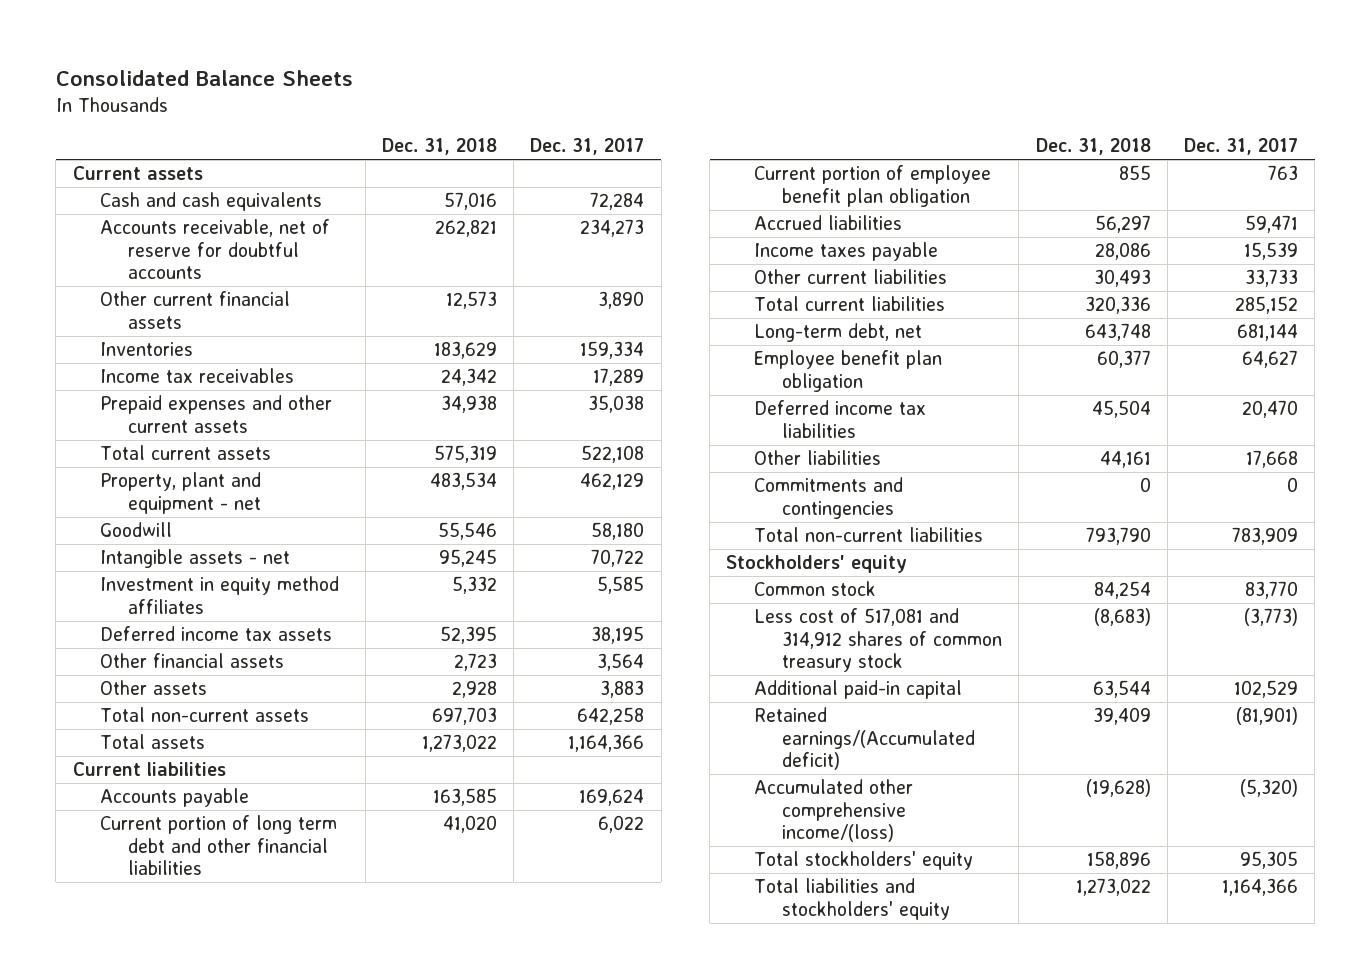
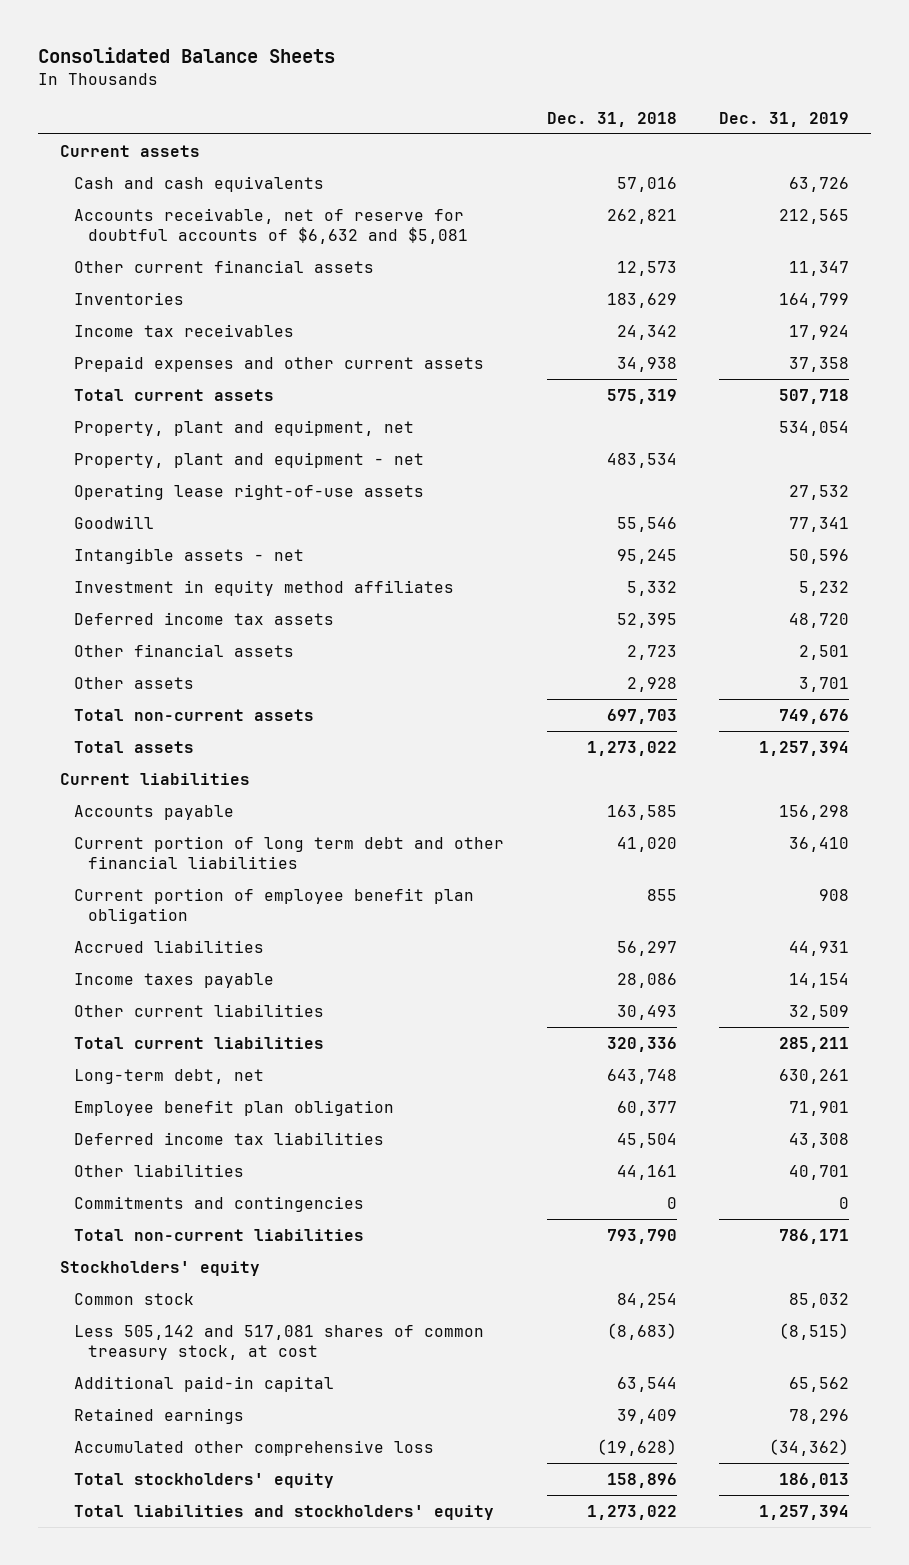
[530,137,645,155] Dec. 31, 2017 -> none
none -> [719,111,850,127] Dec. 31, 2019
[100,219,331,280] Accounts receivable, net of reserve for doubtful accounts -> [73,208,469,245] Accounts receivable, net of reserve for doubtful accounts of $6,632 and $5,081
none -> [73,420,414,437] Property, plant and equipment, net
none -> [73,484,424,501] Operating lease right-of-use assets
[754,608,1003,673] Less cost of 517,081 and 314,912 shares of common treasury stock -> [73,1325,484,1361] Less 505,142 and 517,081 shares of common treasury stock, at cost
[754,707,976,771] Retained earnings/(Accumulated deficit) -> [73,1408,244,1425] Retained earnings
[754,779,914,843] Accumulated other comprehensive income/(loss) -> [73,1440,434,1457] Accumulated other comprehensive loss

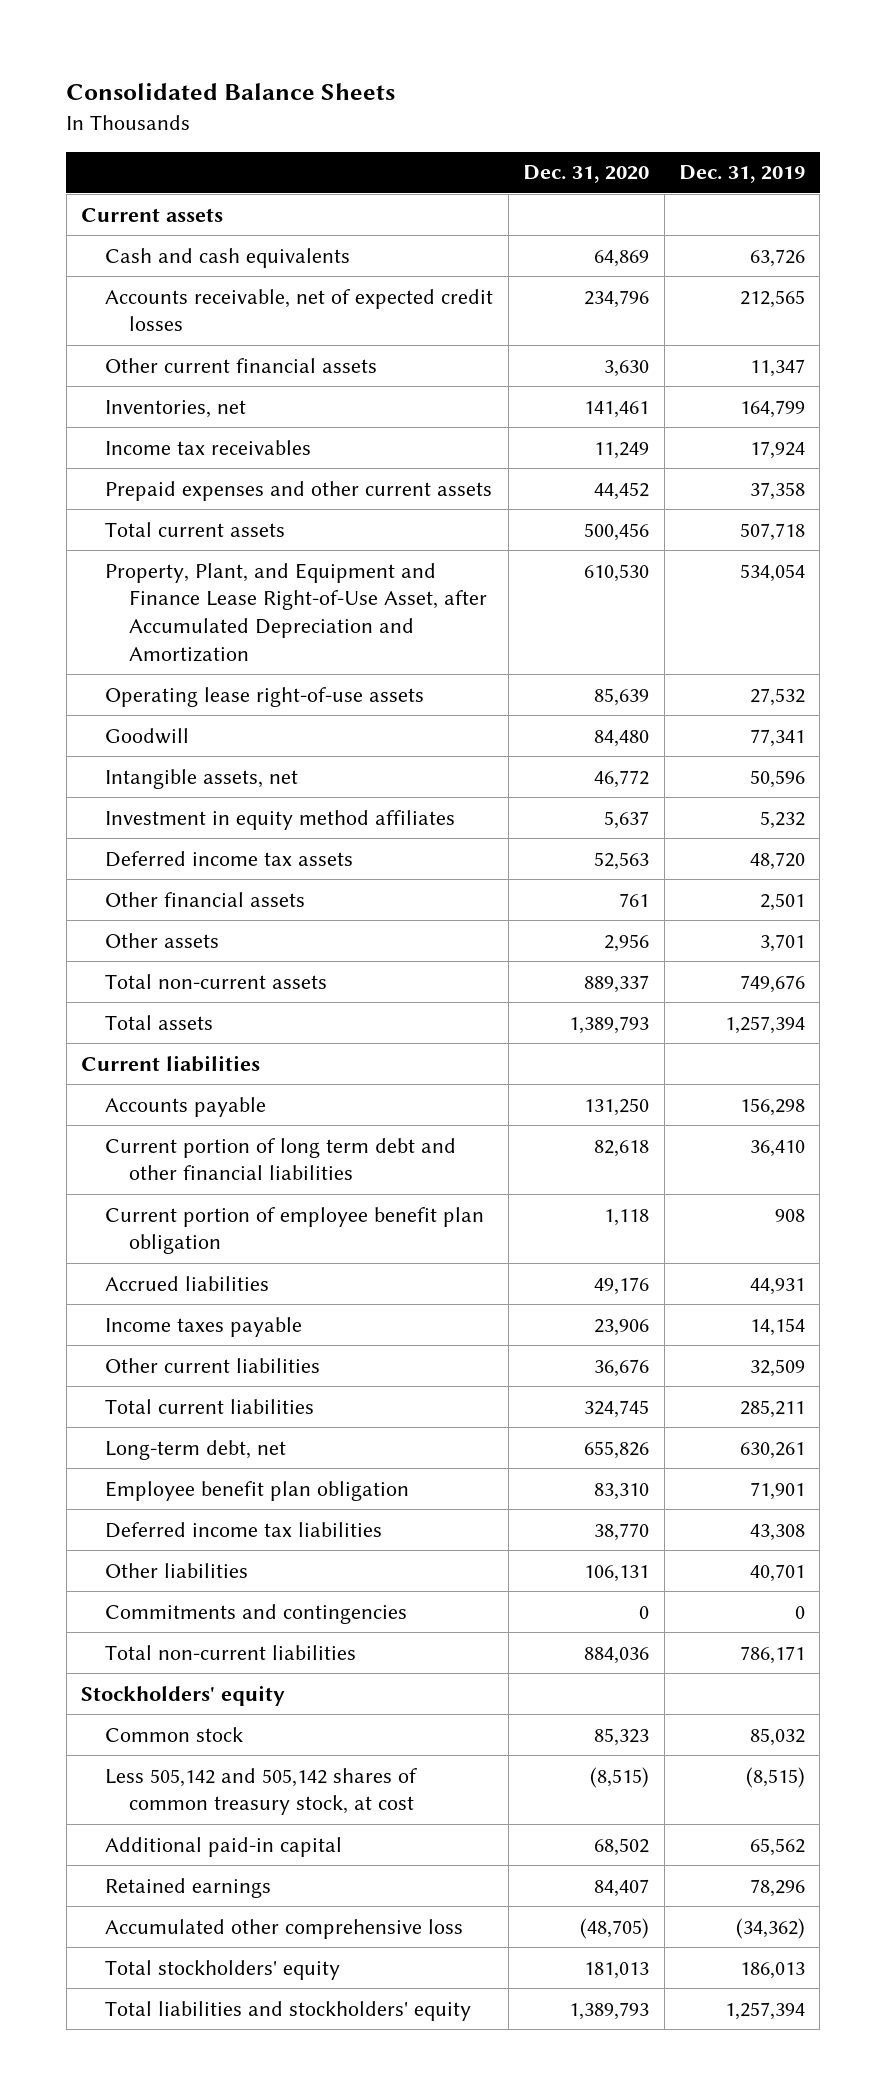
[546,111,677,127] Dec. 31, 2018 -> none
none -> [523,165,650,184] Dec. 31, 2020
[73,208,469,245] Accounts receivable, net of reserve for doubtful accounts of $6,632 and $5,081 -> [105,288,494,332] Accounts receivable, net of expected credit losses
[73,292,184,306] Inventories -> [105,399,247,418] Inventories, net
[73,452,424,469] Property, plant and equipment - net -> none
[73,420,414,437] Property, plant and equipment, net -> [105,562,488,662] Property, Plant, and Equipment and Finance Lease Right-of-Use Asset, after Accumulated Depreciation and Amortization
[73,548,304,565] Intangible assets - net -> [105,768,299,789] Intangible assets, net
[73,1325,484,1361] Less 505,142 and 517,081 shares of common treasury stock, at cost -> [105,1767,418,1816] Less 505,142 and 505,142 shares of common treasury stock, at cost

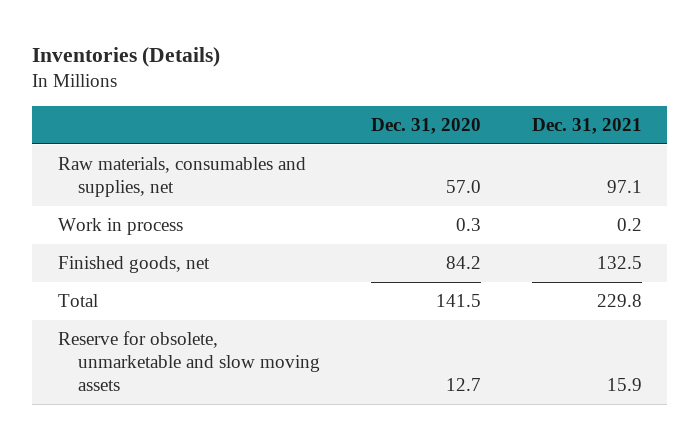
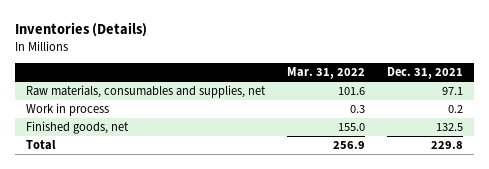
[370,117,481,134] Dec. 31, 2020 -> none
none -> [287,67,366,80] Mar. 31, 2022
[57,330,321,392] Reserve for obsolete, unmarketable and slow moving assets -> none

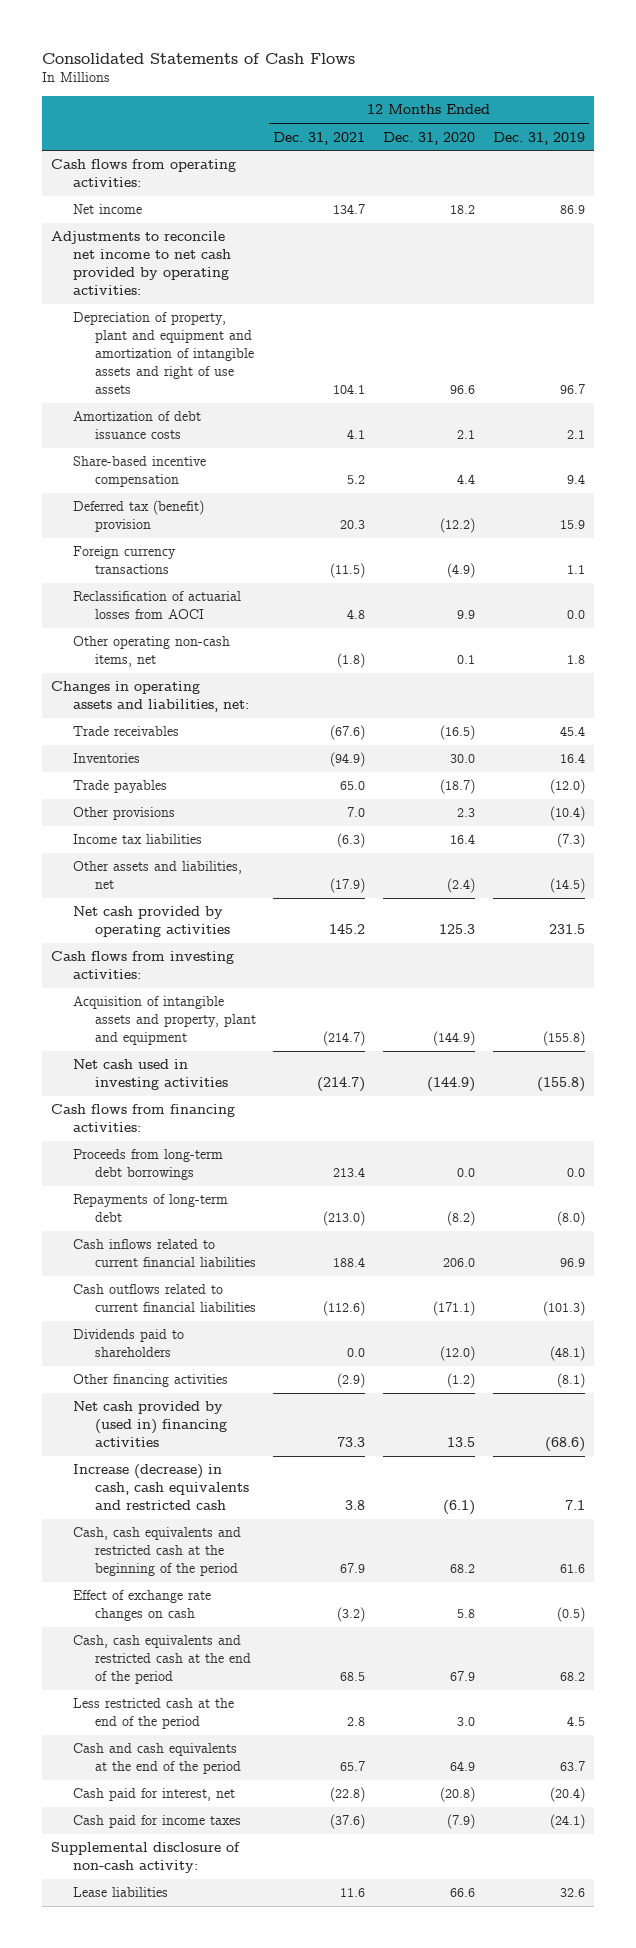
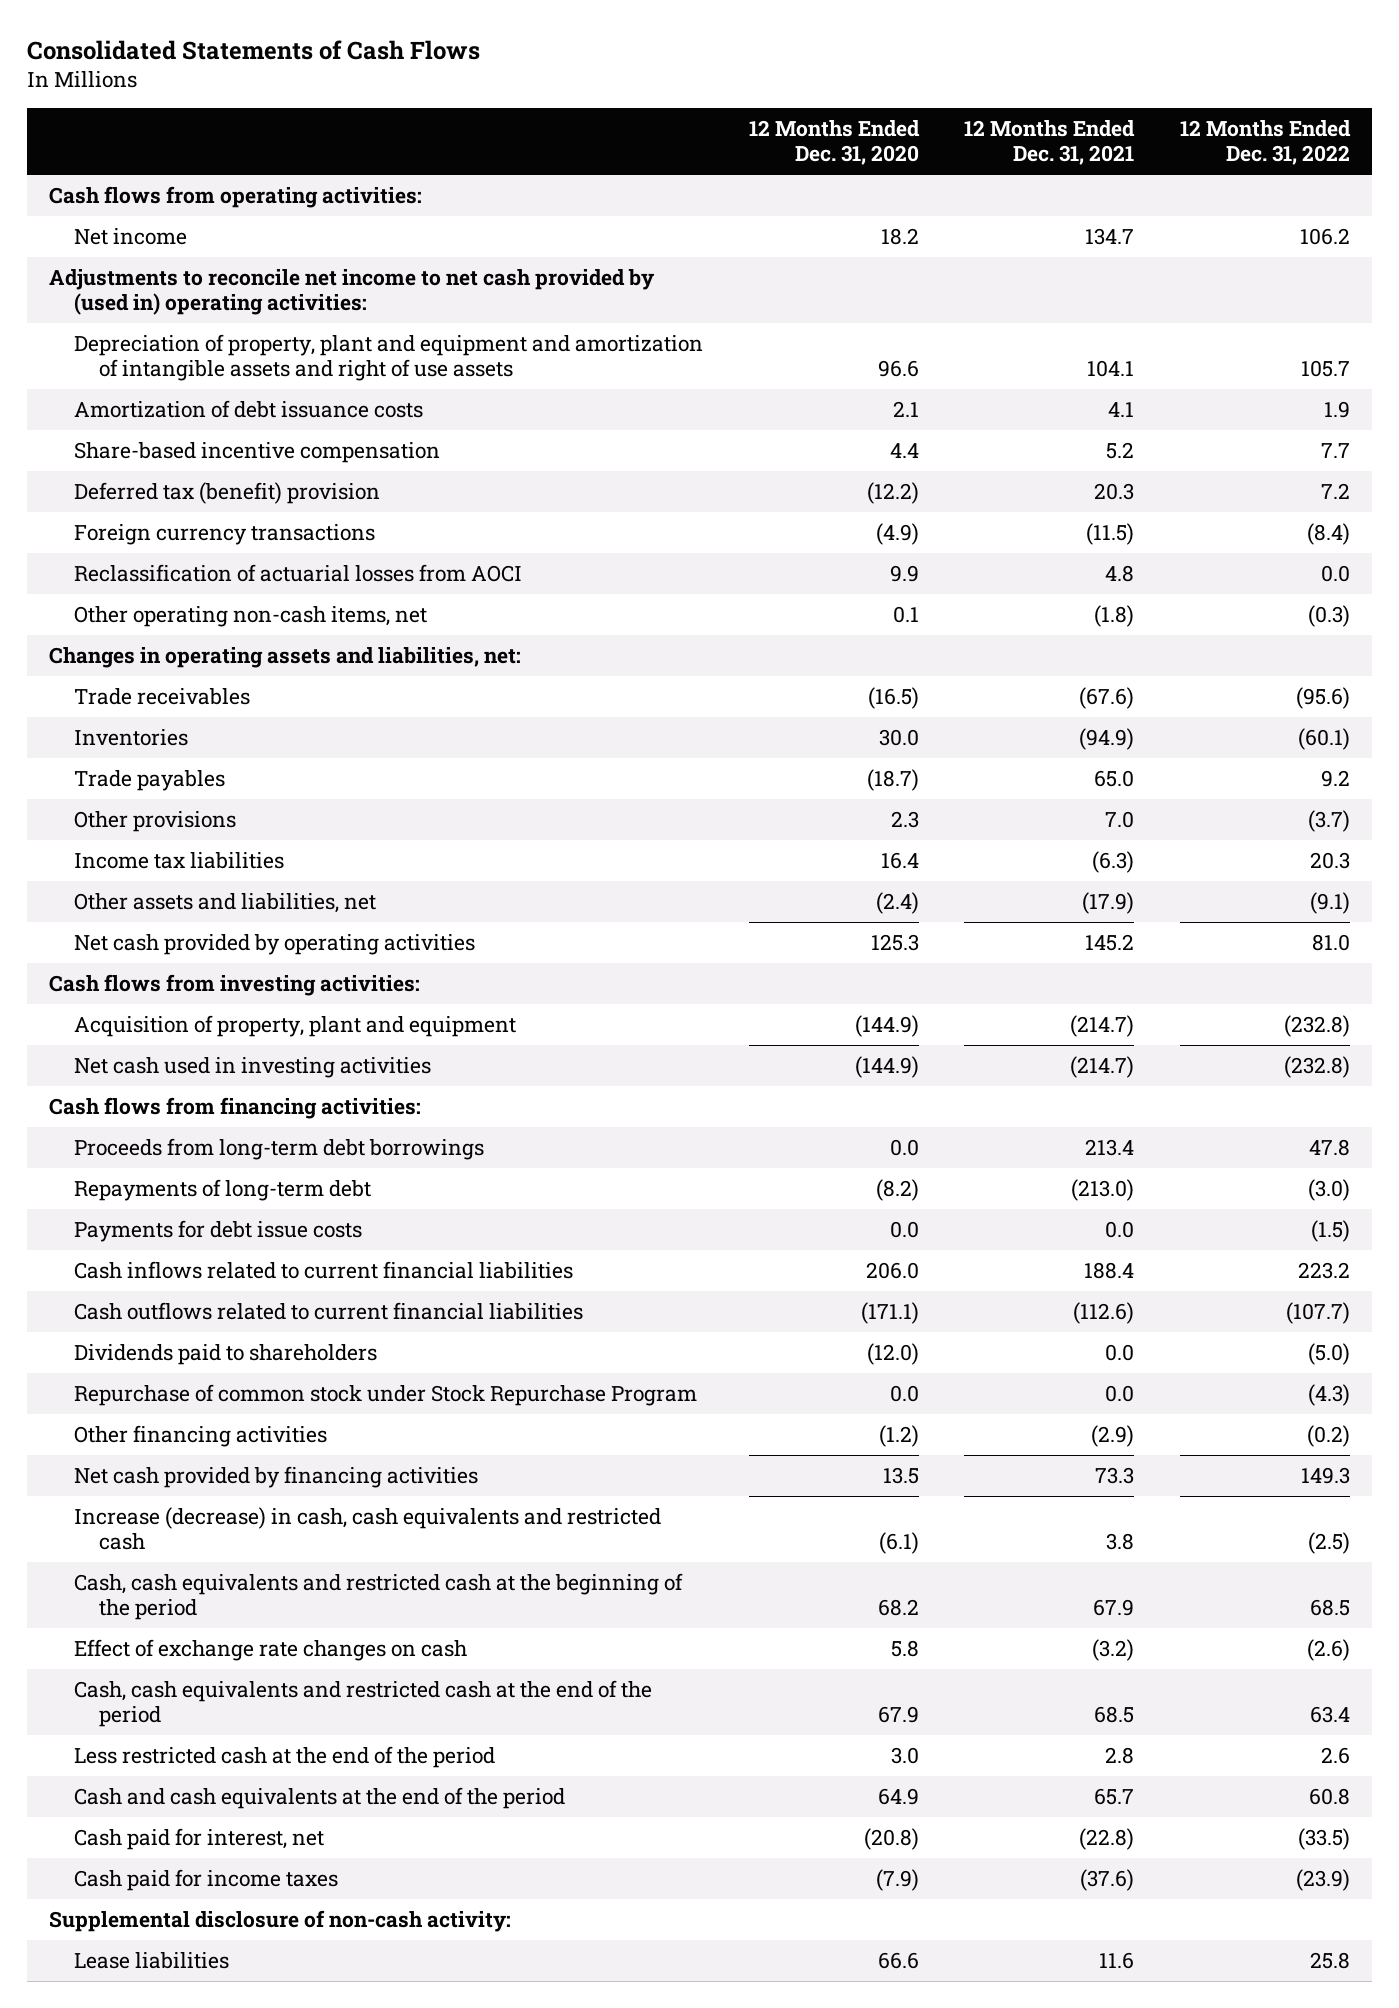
[492,131,585,145] Dec. 31, 2019 -> none
none -> [1179,119,1351,166] 12 Months Ended Dec. 31, 2022
[51,231,231,295] Adjustments to reconcile net income to net cash provided by operating activities: -> [49,269,656,316] Adjustments to reconcile net income to net cash provided by (used in) operating activities:
[72,996,256,1046] Acquisition of intangible assets and property, plant and equipment -> [74,1015,517,1038] Acquisition of property, plant and equipment
none -> [74,1220,363,1243] Payments for debt issue costs
none -> [74,1384,698,1407] Repurchase of common stock under Stock Repurchase Program
[72,1401,227,1448] Net cash provided by (used in) financing activities -> [74,1466,479,1489] Net cash provided by financing activities

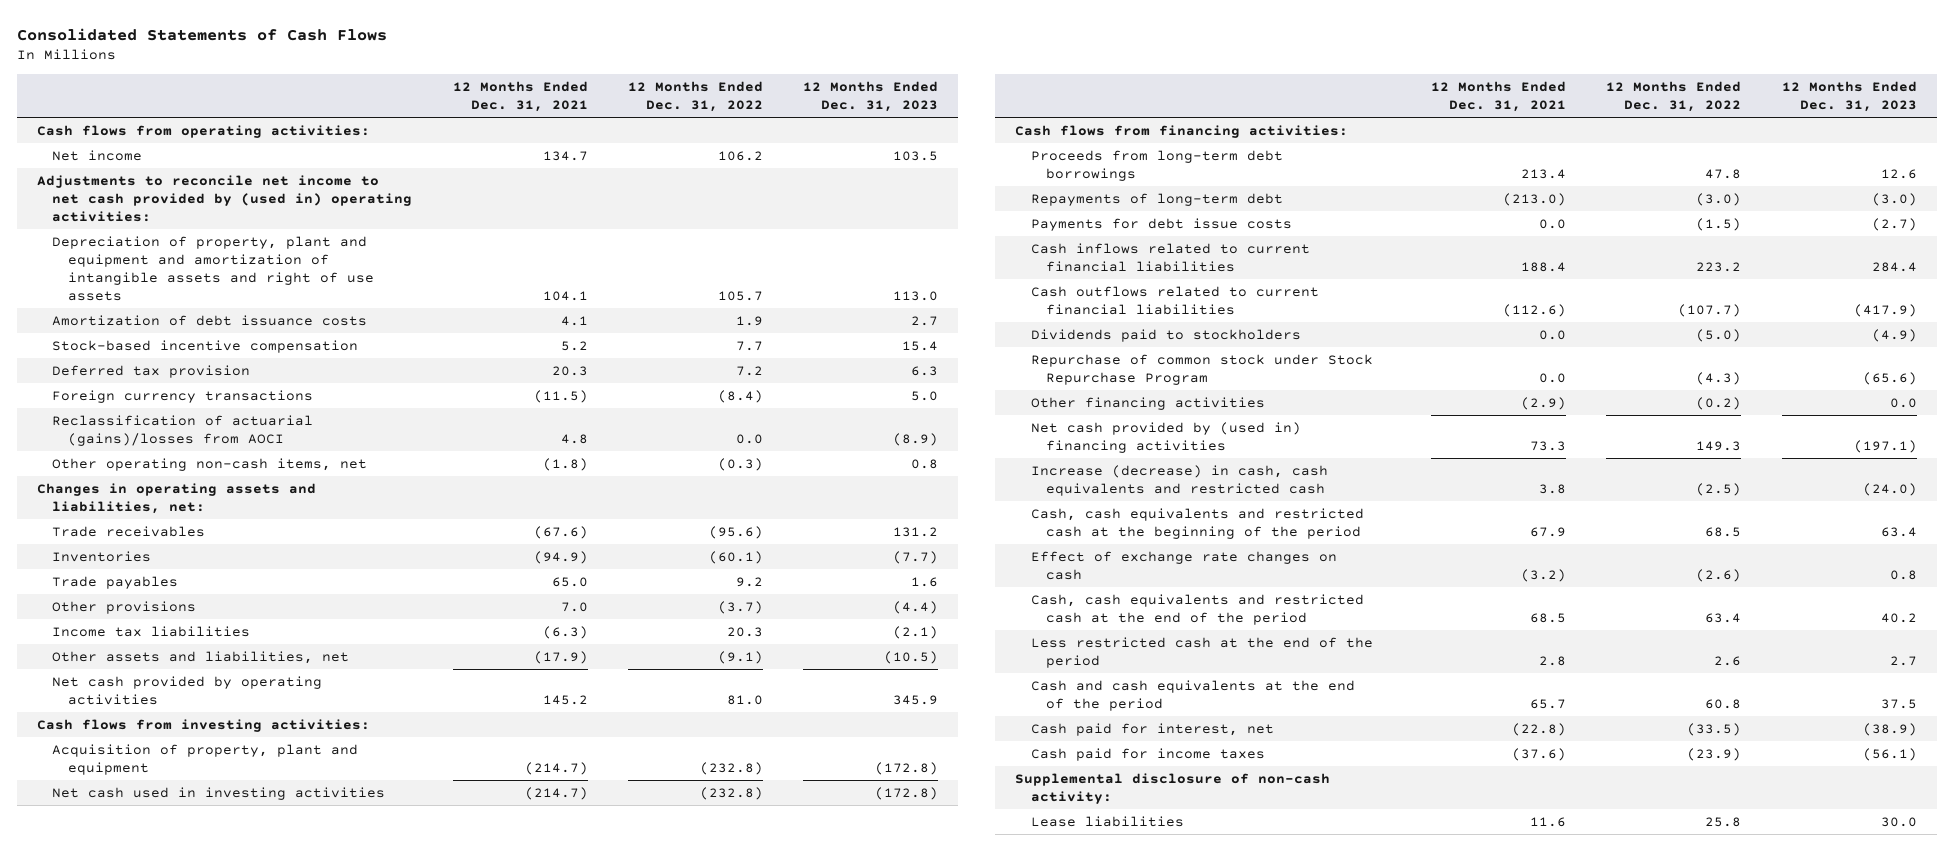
[748,119,920,166] 12 Months Ended Dec. 31, 2020 -> none
none -> [803,80,939,113] 12 Months Ended Dec. 31, 2023
[74,442,441,464] Share-based incentive compensation -> [52,339,359,353] Stock-based incentive compensation
[74,482,381,505] Deferred tax (benefit) provision -> [52,364,251,378] Deferred tax provision
[74,564,523,583] Reclassification of actuarial losses from AOCI -> [52,414,314,446] Reclassification of actuarial (gains)/losses from AOCI
[74,1344,378,1366] Dividends paid to shareholders -> [1030,328,1301,342] Dividends paid to stockholders
[74,1466,479,1489] Net cash provided by financing activities -> [1030,421,1301,453] Net cash provided by (used in) financing activities

